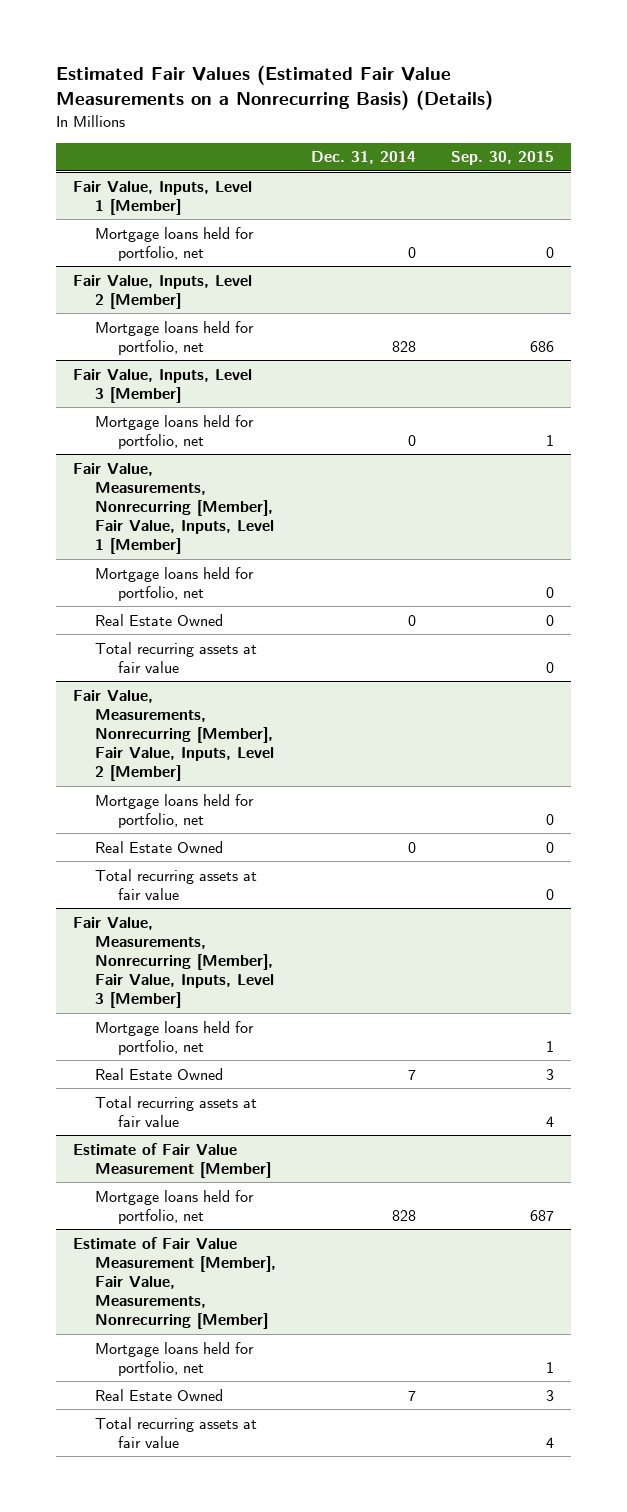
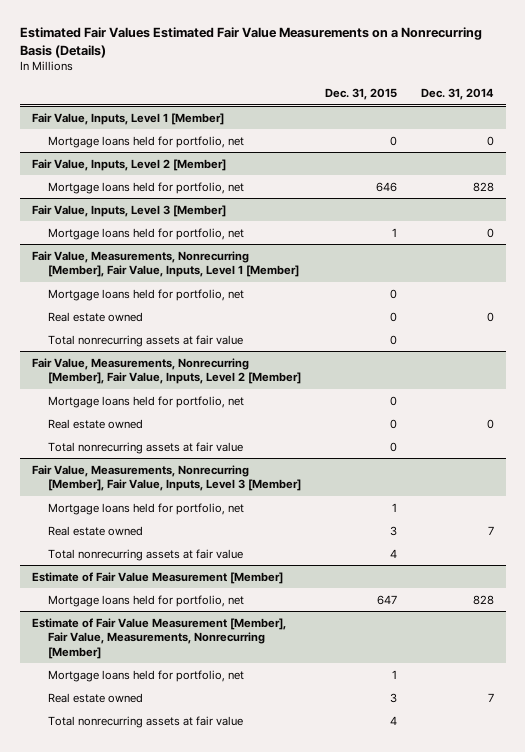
[55,65,493,111] Estimated Fair Values (Estimated Fair Value Measurements on a Nonrecurring Basis) (Details) -> [19,27,482,59] Estimated Fair Values Estimated Fair Value Measurements on a Nonrecurring Basis (Details)
[450,151,554,166] Sep. 30, 2015 -> none
none -> [324,88,397,101] Dec. 31, 2015
[95,613,224,626] Real Estate Owned -> [48,311,144,322] Real estate owned
[95,641,258,673] Total recurring assets at fair value -> [48,334,244,347] Total nonrecurring assets at fair value
[95,840,224,853] Real Estate Owned -> [48,418,144,429] Real estate owned
[95,868,258,900] Total recurring assets at fair value -> [48,441,244,454] Total nonrecurring assets at fair value
[95,1067,224,1080] Real Estate Owned -> [48,525,144,536] Real estate owned
[95,1095,258,1127] Total recurring assets at fair value -> [48,548,244,561] Total nonrecurring assets at fair value
[95,1388,224,1401] Real Estate Owned -> [48,692,144,703] Real estate owned
[95,1416,258,1448] Total recurring assets at fair value -> [48,715,244,728] Total nonrecurring assets at fair value

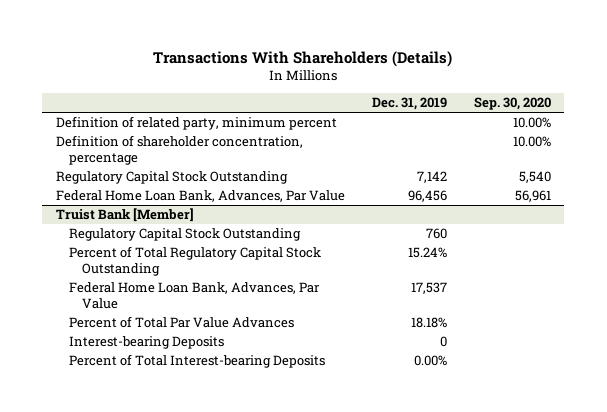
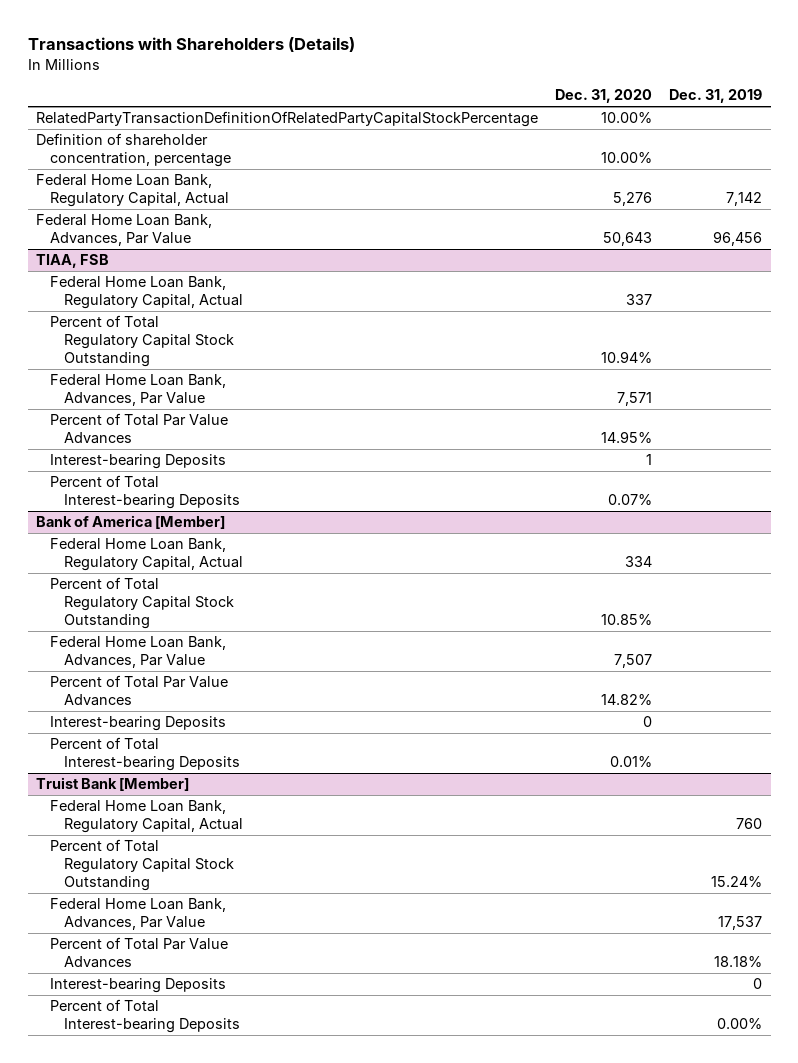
[153,50,453,67] Transactions With Shareholders (Details) -> [27,37,355,53] Transactions with Shareholders (Details)
[473,97,551,111] Sep. 30, 2020 -> none
none -> [555,89,653,104] Dec. 31, 2020
[55,116,337,131] Definition of related party, minimum percent -> [36,111,539,128] RelatedPartyTransactionDefinitionOfRelatedPartyCapitalStockPercentage
[55,171,288,185] Regulatory Capital Stock Outstanding -> [36,174,229,208] Federal Home Loan Bank, Regulatory Capital, Actual
none -> [36,254,110,269] TIAA, FSB
none -> [49,276,243,310] Federal Home Loan Bank, Regulatory Capital, Actual
none -> [49,315,234,368] Percent of Total Regulatory Capital Stock Outstanding
none -> [49,374,226,407] Federal Home Loan Bank, Advances, Par Value
none -> [49,413,228,445] Percent of Total Par Value Advances
none -> [49,454,226,470] Interest-bearing Deposits
none -> [49,475,240,510] Percent of Total Interest-bearing Deposits
none -> [36,515,226,530] Bank of America [Member]
none -> [49,538,243,572] Federal Home Loan Bank, Regulatory Capital, Actual
none -> [49,577,234,630] Percent of Total Regulatory Capital Stock Outstanding
none -> [49,636,226,669] Federal Home Loan Bank, Advances, Par Value
none -> [49,675,228,707] Percent of Total Par Value Advances
none -> [49,716,226,732] Interest-bearing Deposits
none -> [49,737,240,772] Percent of Total Interest-bearing Deposits
[68,228,301,242] Regulatory Capital Stock Outstanding -> [49,800,243,834] Federal Home Loan Bank, Regulatory Capital, Actual

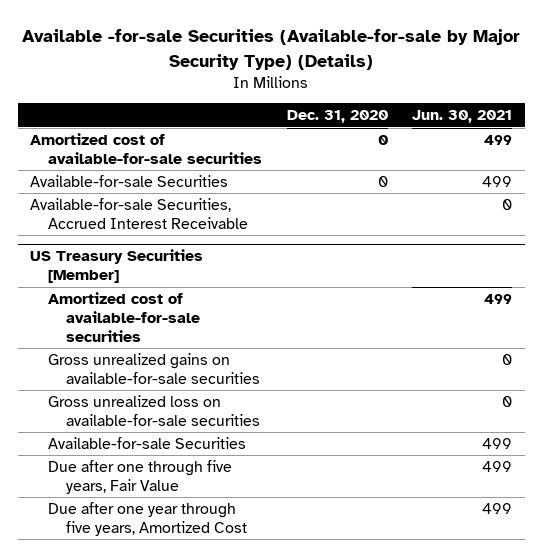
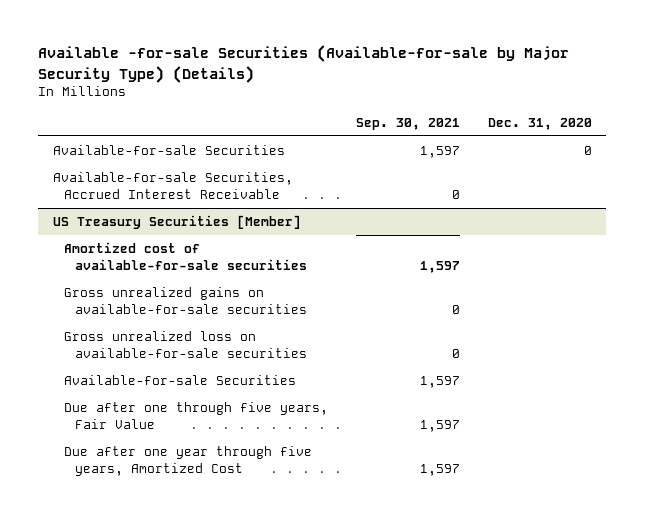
[412,110,513,124] Jun. 30, 2021 -> none
none -> [356,117,461,130] Sep. 30, 2021
[30,132,262,164] Amortized cost of available-for-sale securities -> none

